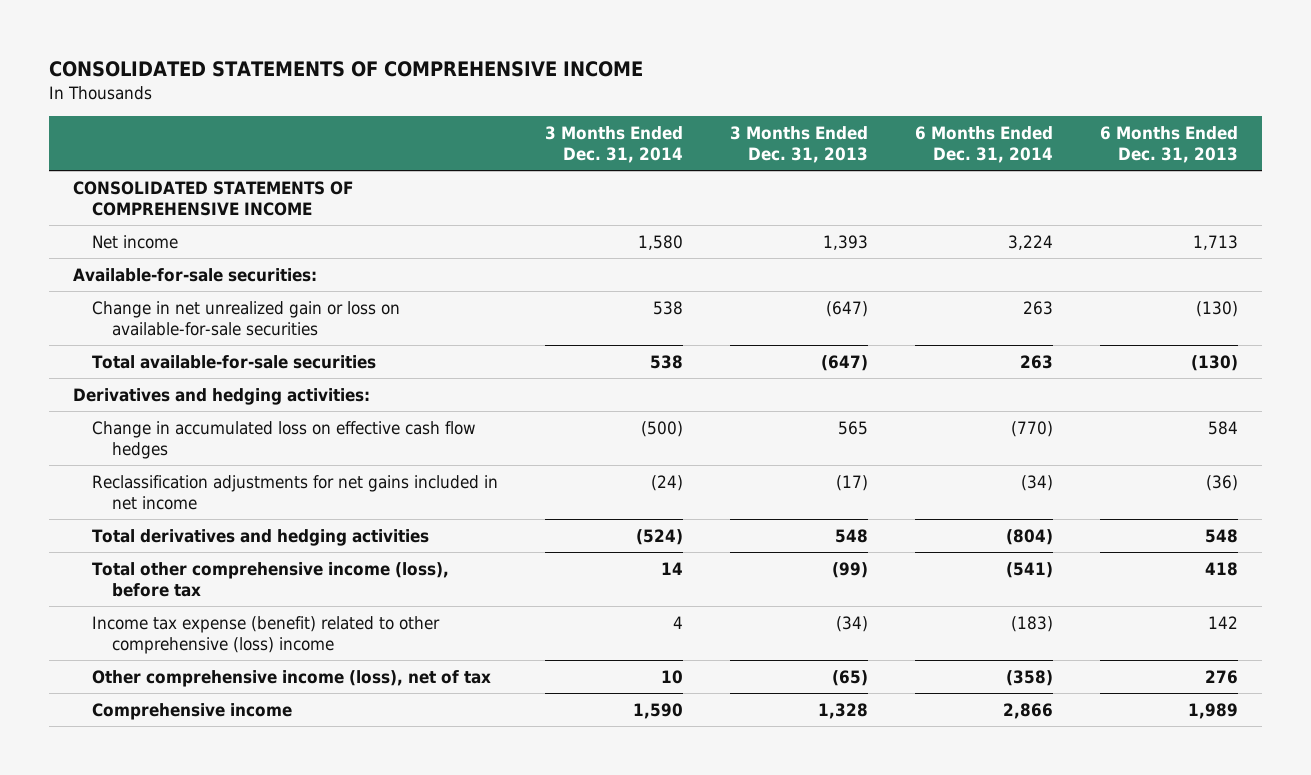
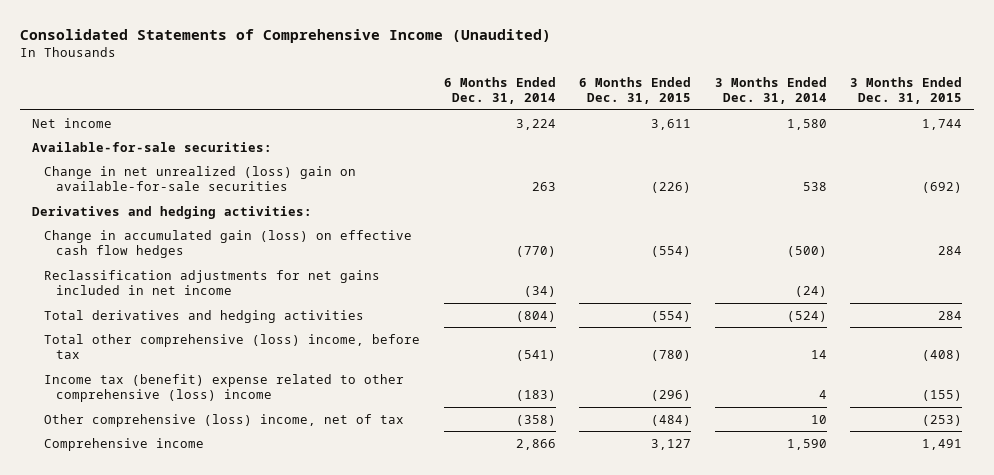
[49,60,644,77] CONSOLIDATED STATEMENTS OF COMPREHENSIVE INCOME -> [20,28,552,43] Consolidated Statements of Comprehensive Income (Unaudited)
[730,125,869,163] 3 Months Ended Dec. 31, 2013 -> none
[1100,125,1239,163] 6 Months Ended Dec. 31, 2013 -> none
none -> [579,76,692,105] 6 Months Ended Dec. 31, 2015
none -> [850,76,963,105] 3 Months Ended Dec. 31, 2015
[72,180,353,216] CONSOLIDATED STATEMENTS OF COMPREHENSIVE INCOME -> none
[92,354,377,369] Total available-for-sale securities -> none
[92,300,401,336] Change in net unrealized gain or loss on available-for-sale securities -> [44,165,357,192] Change in net unrealized (loss) gain on available-for-sale securities
[92,420,477,459] Change in accumulated loss on effective cash flow hedges -> [44,229,413,259] Change in accumulated gain (loss) on effective cash flow hedges
[92,561,450,597] Total other comprehensive income (loss), before tax -> [44,333,421,360] Total other comprehensive (loss) income, before tax
[92,615,441,654] Income tax expense (benefit) related to other comprehensive (loss) income -> [44,373,405,403] Income tax (benefit) expense related to other comprehensive (loss) income
[92,669,492,687] Other comprehensive income (loss), net of tax -> [44,413,405,427] Other comprehensive (loss) income, net of tax

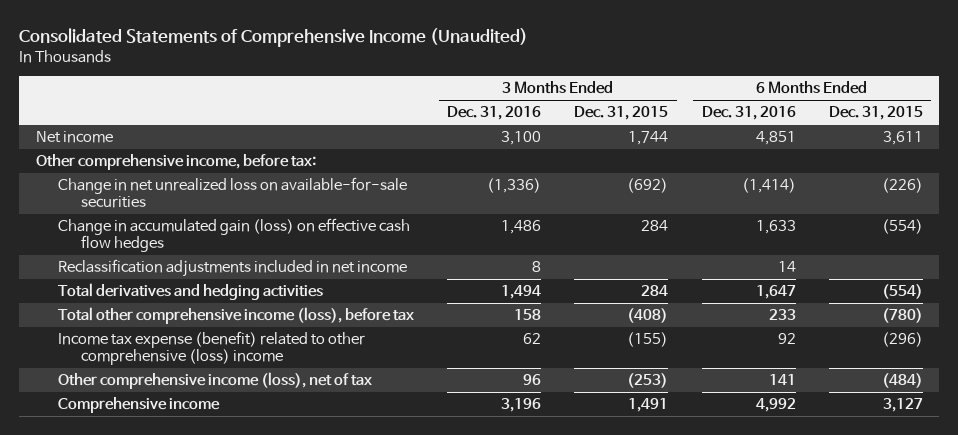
[443,76,556,105] 6 Months Ended Dec. 31, 2014 -> none
[714,76,827,105] 3 Months Ended Dec. 31, 2014 -> none
none -> [447,106,542,121] Dec. 31, 2016
none -> [701,106,796,121] Dec. 31, 2016
[31,141,272,152] Available-for-sale securities: -> none
[31,205,312,219] Derivatives and hedging activities: -> none
none -> [35,154,316,171] Other comprehensive income, before tax:
[44,165,357,192] Change in net unrealized (loss) gain on available-for-sale securities -> [58,177,408,209] Change in net unrealized loss on available-for-sale securities
[44,269,381,296] Reclassification adjustments for net gains included in net income -> [58,259,408,278] Reclassification adjustments included in net income
[44,333,421,360] Total other comprehensive (loss) income, before tax -> [58,307,415,325] Total other comprehensive income (loss), before tax
[44,373,405,403] Income tax (benefit) expense related to other comprehensive (loss) income -> [58,331,366,366] Income tax expense (benefit) related to other comprehensive (loss) income
[44,413,405,427] Other comprehensive (loss) income, net of tax -> [58,372,373,390] Other comprehensive income (loss), net of tax

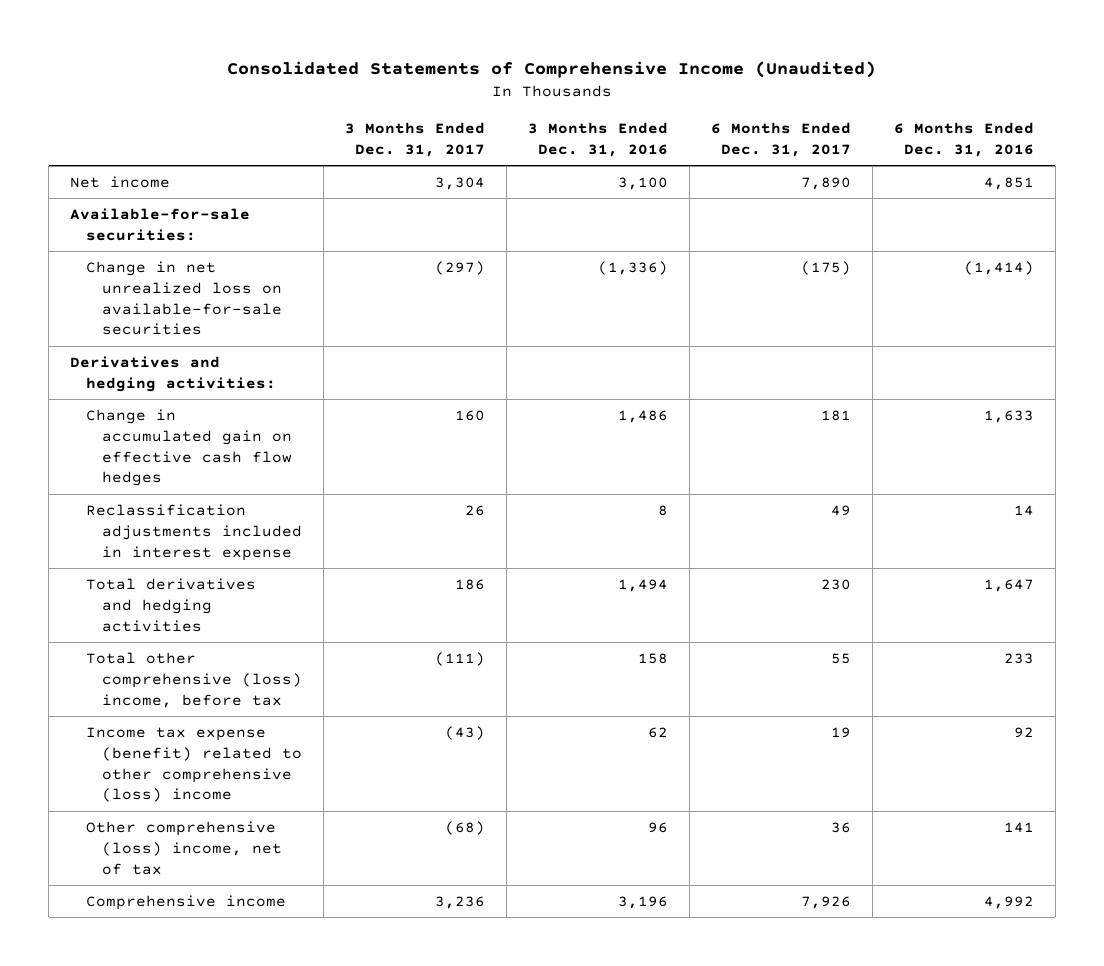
[574,106,669,121] Dec. 31, 2015 -> none
[828,106,923,121] Dec. 31, 2015 -> none
none -> [344,121,485,157] 3 Months Ended Dec. 31, 2017
none -> [710,121,851,157] 6 Months Ended Dec. 31, 2017
[35,154,316,171] Other comprehensive income, before tax: -> none
none -> [70,207,251,241] Available-for-sale securities:
none -> [70,355,276,392] Derivatives and hedging activities:
[58,218,411,253] Change in accumulated gain (loss) on effective cash flow hedges -> [85,408,292,487] Change in accumulated gain on effective cash flow hedges
[58,259,408,278] Reclassification adjustments included in net income -> [85,503,302,561] Reclassification adjustments included in interest expense
[58,307,415,325] Total other comprehensive income (loss), before tax -> [85,651,302,708] Total other comprehensive (loss) income, before tax
[58,372,373,390] Other comprehensive income (loss), net of tax -> [85,820,282,875] Other comprehensive (loss) income, net of tax

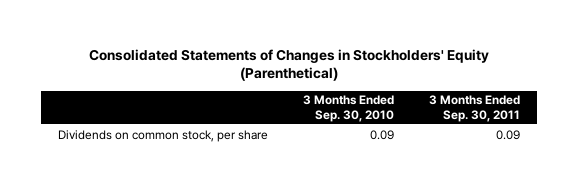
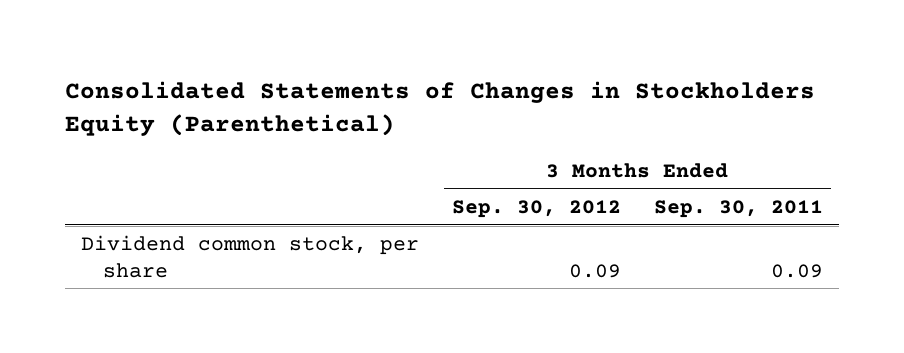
[89,48,490,82] Consolidated Statements of Changes in Stockholders' Equity (Parenthetical) -> [64,81,815,137] Consolidated Statements of Changes in Stockholders Equity (Parenthetical)
[303,95,395,122] 3 Months Ended Sep. 30, 2010 -> none
none -> [451,199,621,218] Sep. 30, 2012
[58,129,269,142] Dividends on common stock, per share -> [81,235,420,278] Dividend common stock, per share

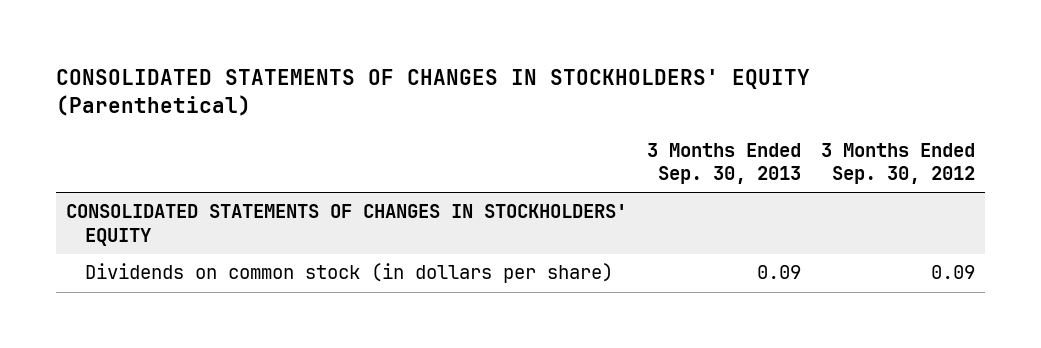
[64,81,815,137] Consolidated Statements of Changes in Stockholders Equity (Parenthetical) -> [56,68,811,117] CONSOLIDATED STATEMENTS OF CHANGES IN STOCKHOLDERS' EQUITY (Parenthetical)
[653,199,823,218] Sep. 30, 2011 -> none
none -> [647,142,802,185] 3 Months Ended Sep. 30, 2013
none -> [66,204,628,247] CONSOLIDATED STATEMENTS OF CHANGES IN STOCKHOLDERS' EQUITY
[81,235,420,278] Dividend common stock, per share -> [85,263,614,284] Dividends on common stock (in dollars per share)

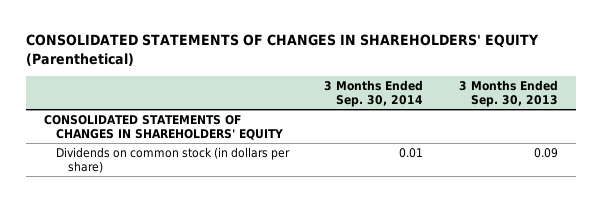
[56,68,811,117] CONSOLIDATED STATEMENTS OF CHANGES IN STOCKHOLDERS' EQUITY (Parenthetical) -> [26,34,540,67] CONSOLIDATED STATEMENTS OF CHANGES IN SHAREHOLDERS' EQUITY (Parenthetical)
[821,142,976,185] 3 Months Ended Sep. 30, 2012 -> none
none -> [324,80,424,108] 3 Months Ended Sep. 30, 2014
[66,204,628,247] CONSOLIDATED STATEMENTS OF CHANGES IN STOCKHOLDERS' EQUITY -> [44,114,284,141] CONSOLIDATED STATEMENTS OF CHANGES IN SHAREHOLDERS' EQUITY

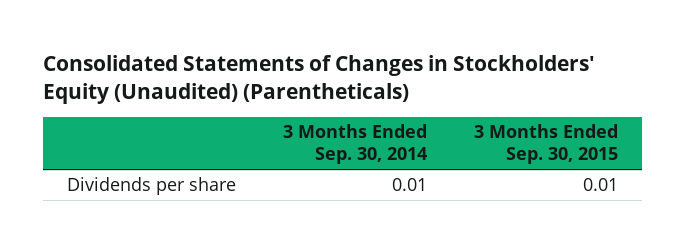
[26,34,540,67] CONSOLIDATED STATEMENTS OF CHANGES IN SHAREHOLDERS' EQUITY (Parenthetical) -> [43,55,596,104] Consolidated Statements of Changes in Stockholders' Equity (Unaudited) (Parentheticals)
[458,80,558,108] 3 Months Ended Sep. 30, 2013 -> none
none -> [474,124,619,165] 3 Months Ended Sep. 30, 2015
[44,114,284,141] CONSOLIDATED STATEMENTS OF CHANGES IN SHAREHOLDERS' EQUITY -> none
[56,146,291,174] Dividends on common stock (in dollars per share) -> [66,177,236,196] Dividends per share

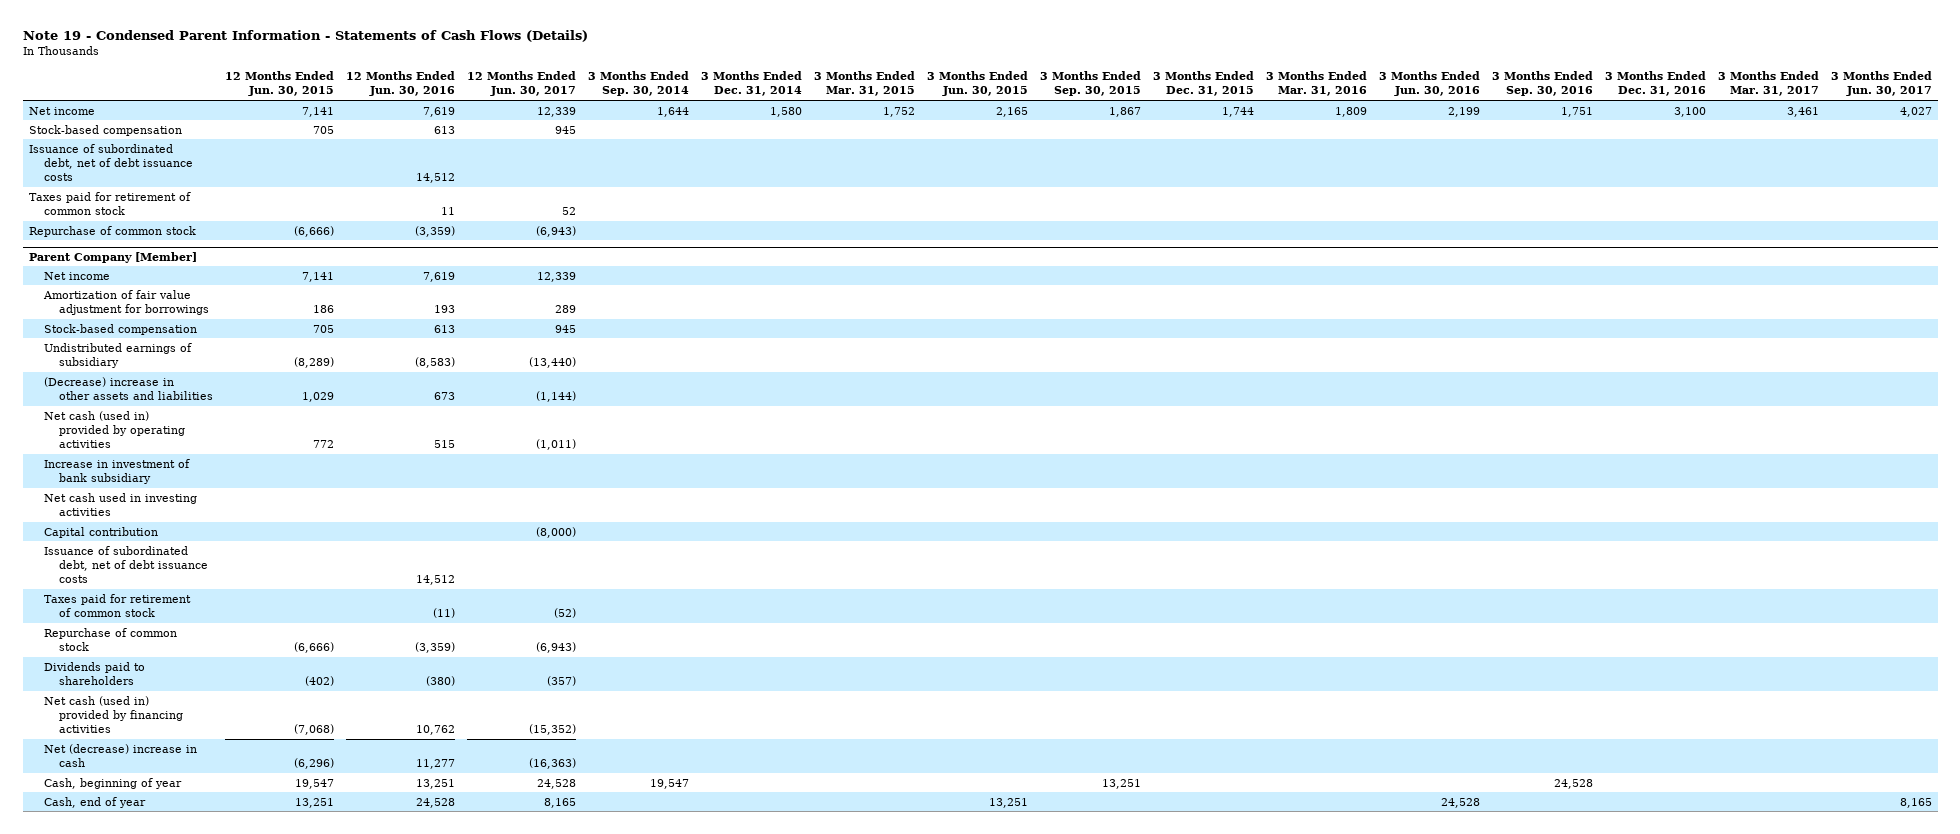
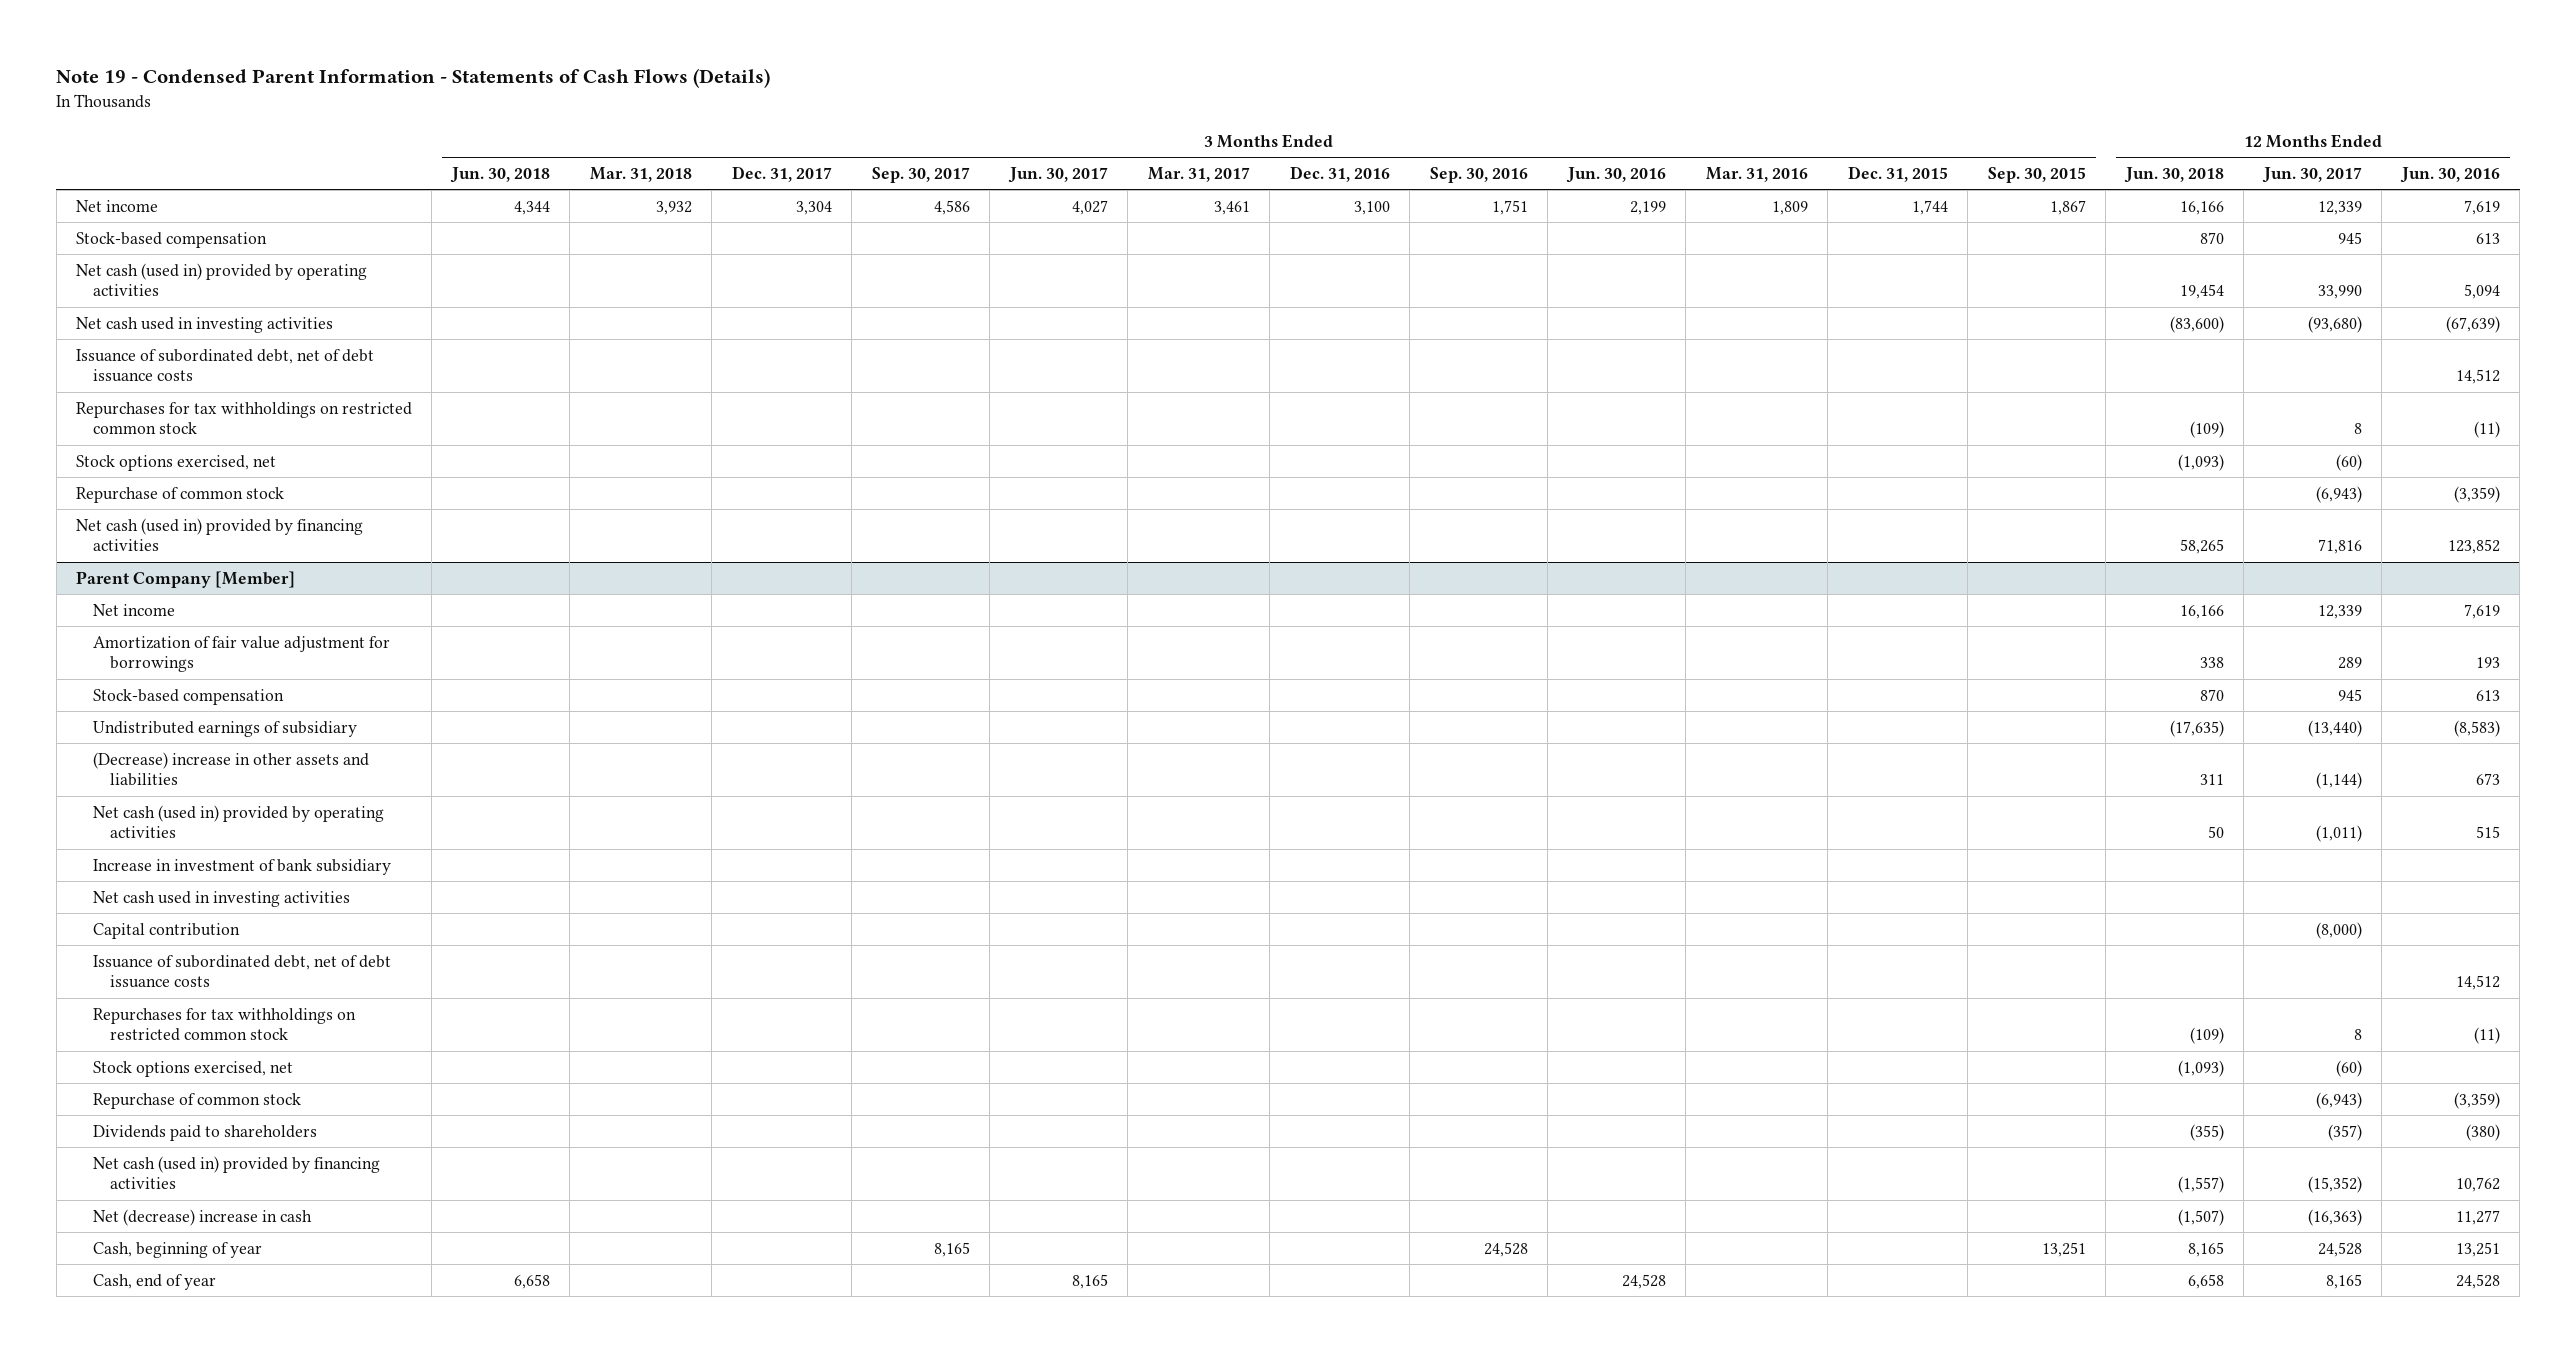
[225,71,335,97] 12 Months Ended Jun. 30, 2015 -> none
[588,71,690,97] 3 Months Ended Sep. 30, 2014 -> none
[701,71,803,97] 3 Months Ended Dec. 31, 2014 -> none
[814,71,916,97] 3 Months Ended Mar. 31, 2015 -> none
[927,71,1029,97] 3 Months Ended Jun. 30, 2015 -> none
none -> [449,166,550,183] Jun. 30, 2018
none -> [589,166,692,182] Mar. 31, 2018
none -> [731,165,832,182] Dec. 31, 2017
none -> [871,166,970,183] Sep. 30, 2017
none -> [2123,166,2224,183] Jun. 30, 2018
none -> [76,262,368,297] Net cash (used in) provided by operating activities
none -> [76,316,334,333] Net cash used in investing activities
[28,191,191,216] Taxes paid for retirement of common stock -> none
none -> [76,401,413,435] Repurchases for tax withholdings on restricted common stock
none -> [76,454,277,471] Stock options exercised, net
none -> [76,517,364,552] Net cash (used in) provided by financing activities
[44,593,192,618] Taxes paid for retirement of common stock -> none
none -> [93,1007,357,1042] Repurchases for tax withholdings on restricted common stock
none -> [93,1060,294,1077] Stock options exercised, net

